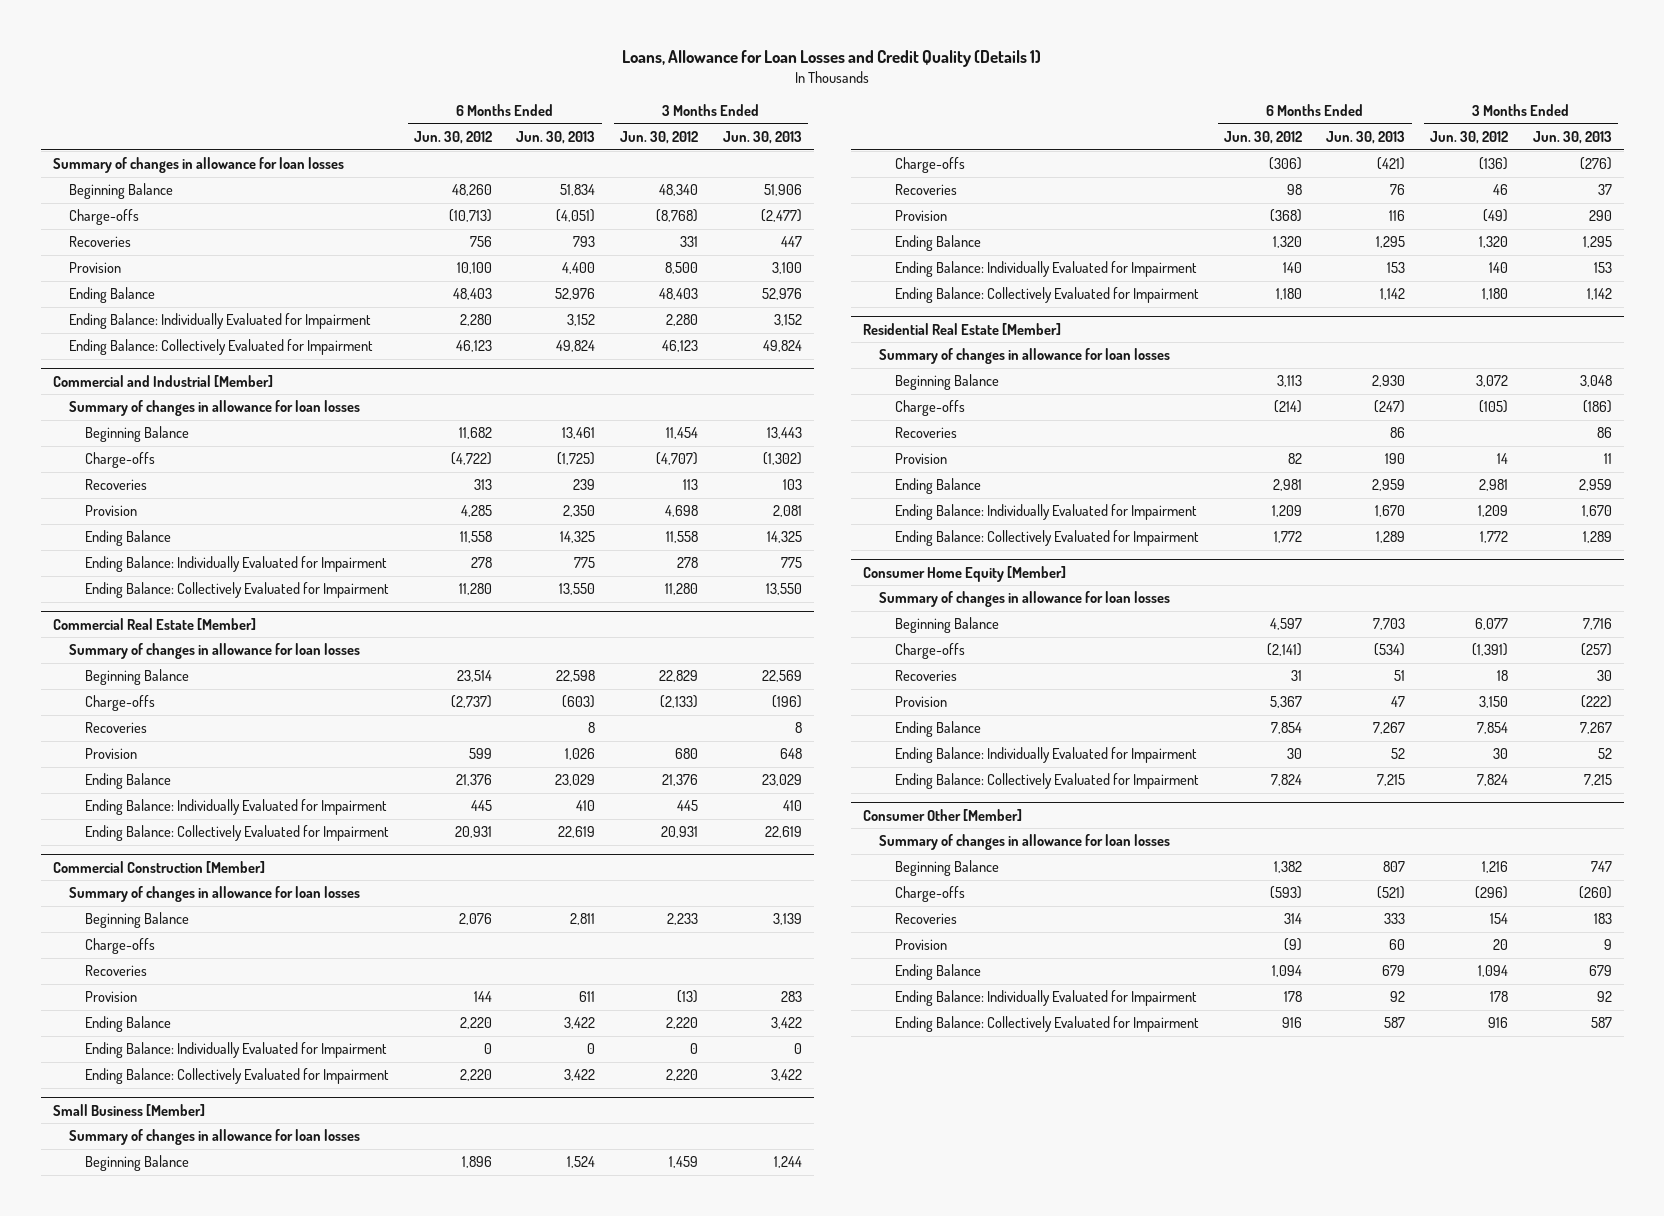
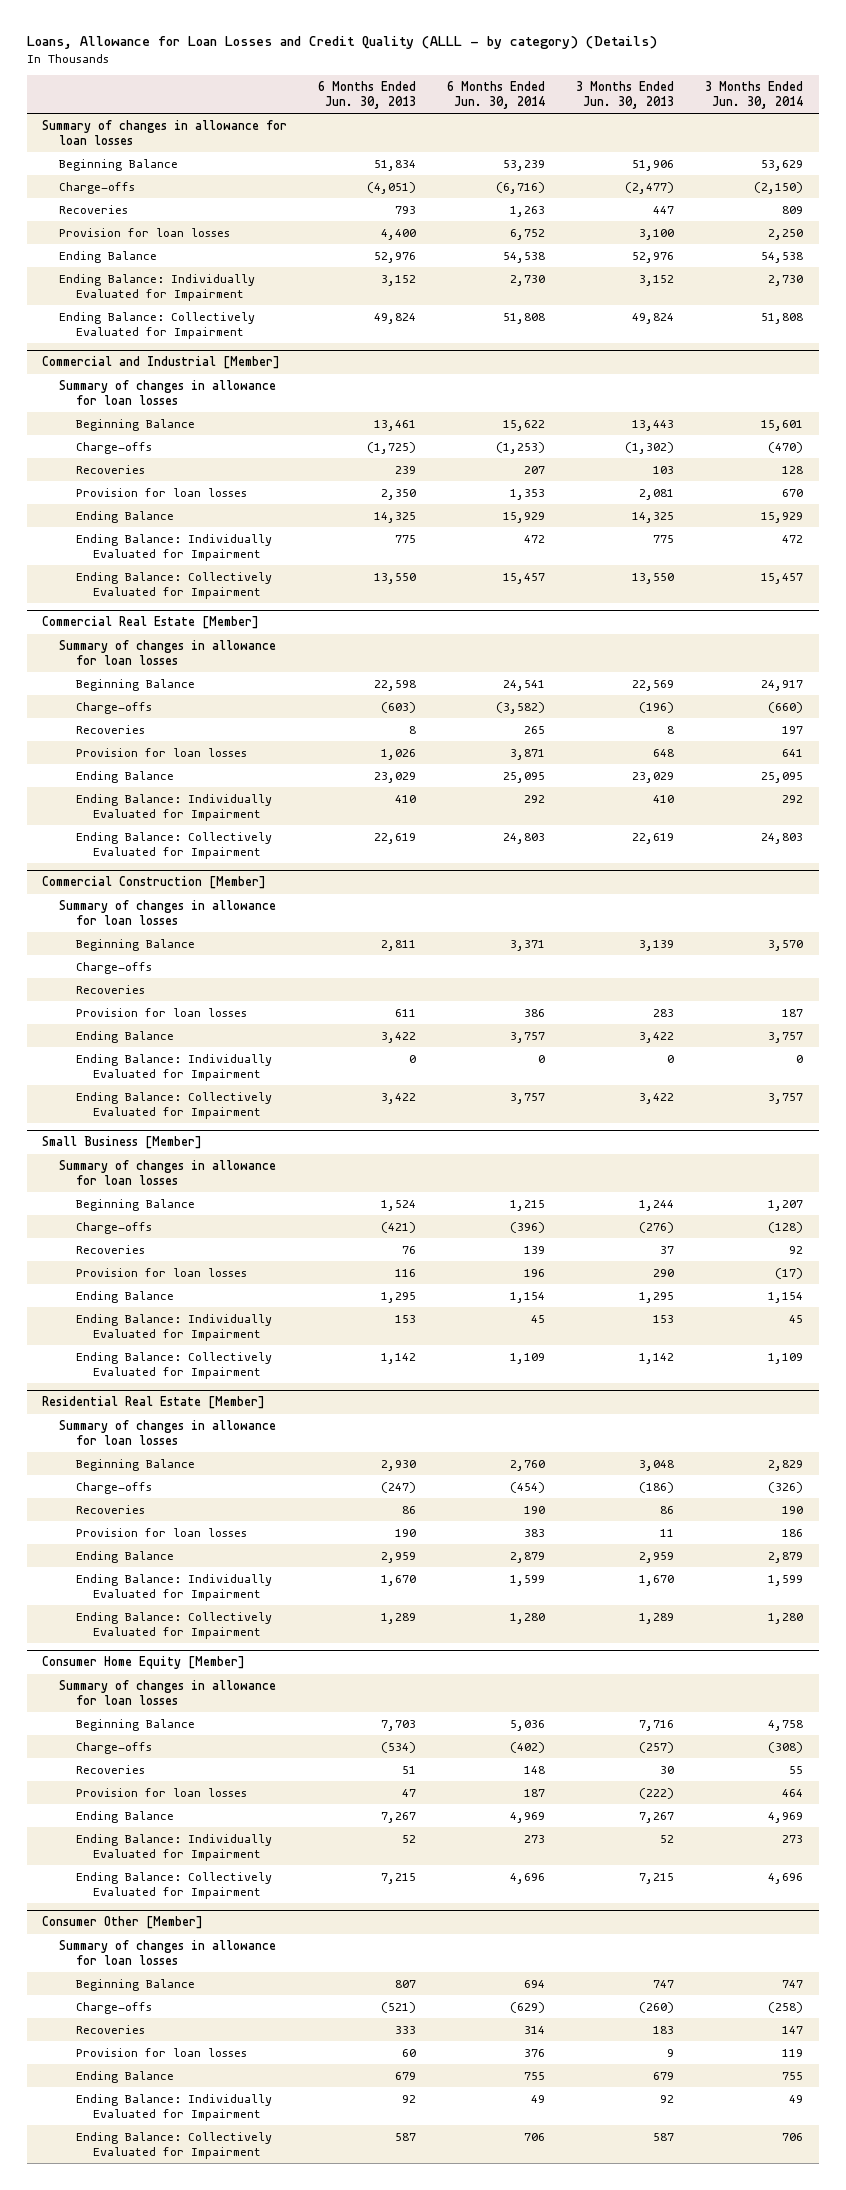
[622,50,1042,68] Loans, Allowance for Loan Losses and Credit Quality (Details 1) -> [26,36,657,50] Loans, Allowance for Loan Losses and Credit Quality (ALLL - by category) (Details)
[413,131,492,145] Jun. 30, 2012 -> none
[620,131,699,145] Jun. 30, 2012 -> none
none -> [447,80,546,110] 6 Months Ended Jun. 30, 2014
none -> [705,80,804,110] 3 Months Ended Jun. 30, 2014
[69,262,122,274] Provision -> [59,227,231,237] Provision for loan losses
[85,505,138,517] Provision -> [76,487,248,497] Provision for loan losses
[85,748,138,760] Provision -> [76,747,248,757] Provision for loan losses
[85,991,138,1003] Provision -> [76,1007,248,1017] Provision for loan losses
[895,210,948,222] Provision -> [76,1267,248,1277] Provision for loan losses
[895,453,948,465] Provision -> [76,1527,248,1537] Provision for loan losses
[895,696,948,708] Provision -> [76,1787,248,1797] Provision for loan losses
[895,939,948,951] Provision -> none
none -> [76,2047,248,2057] Provision for loan losses

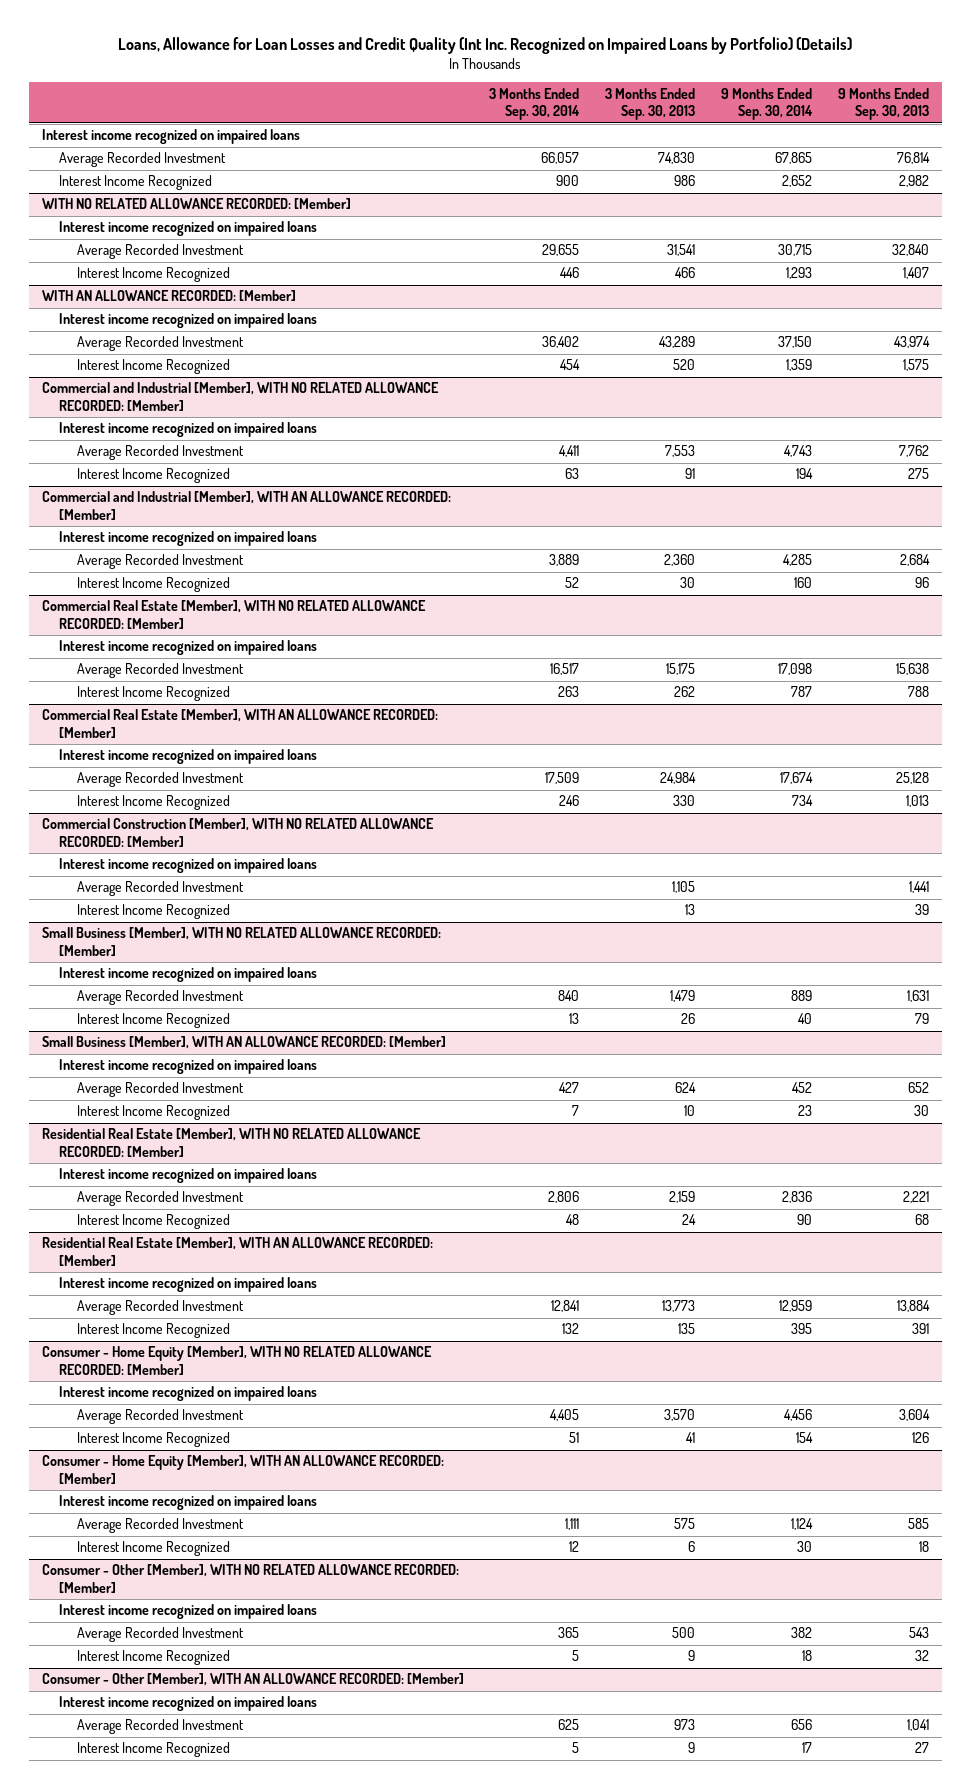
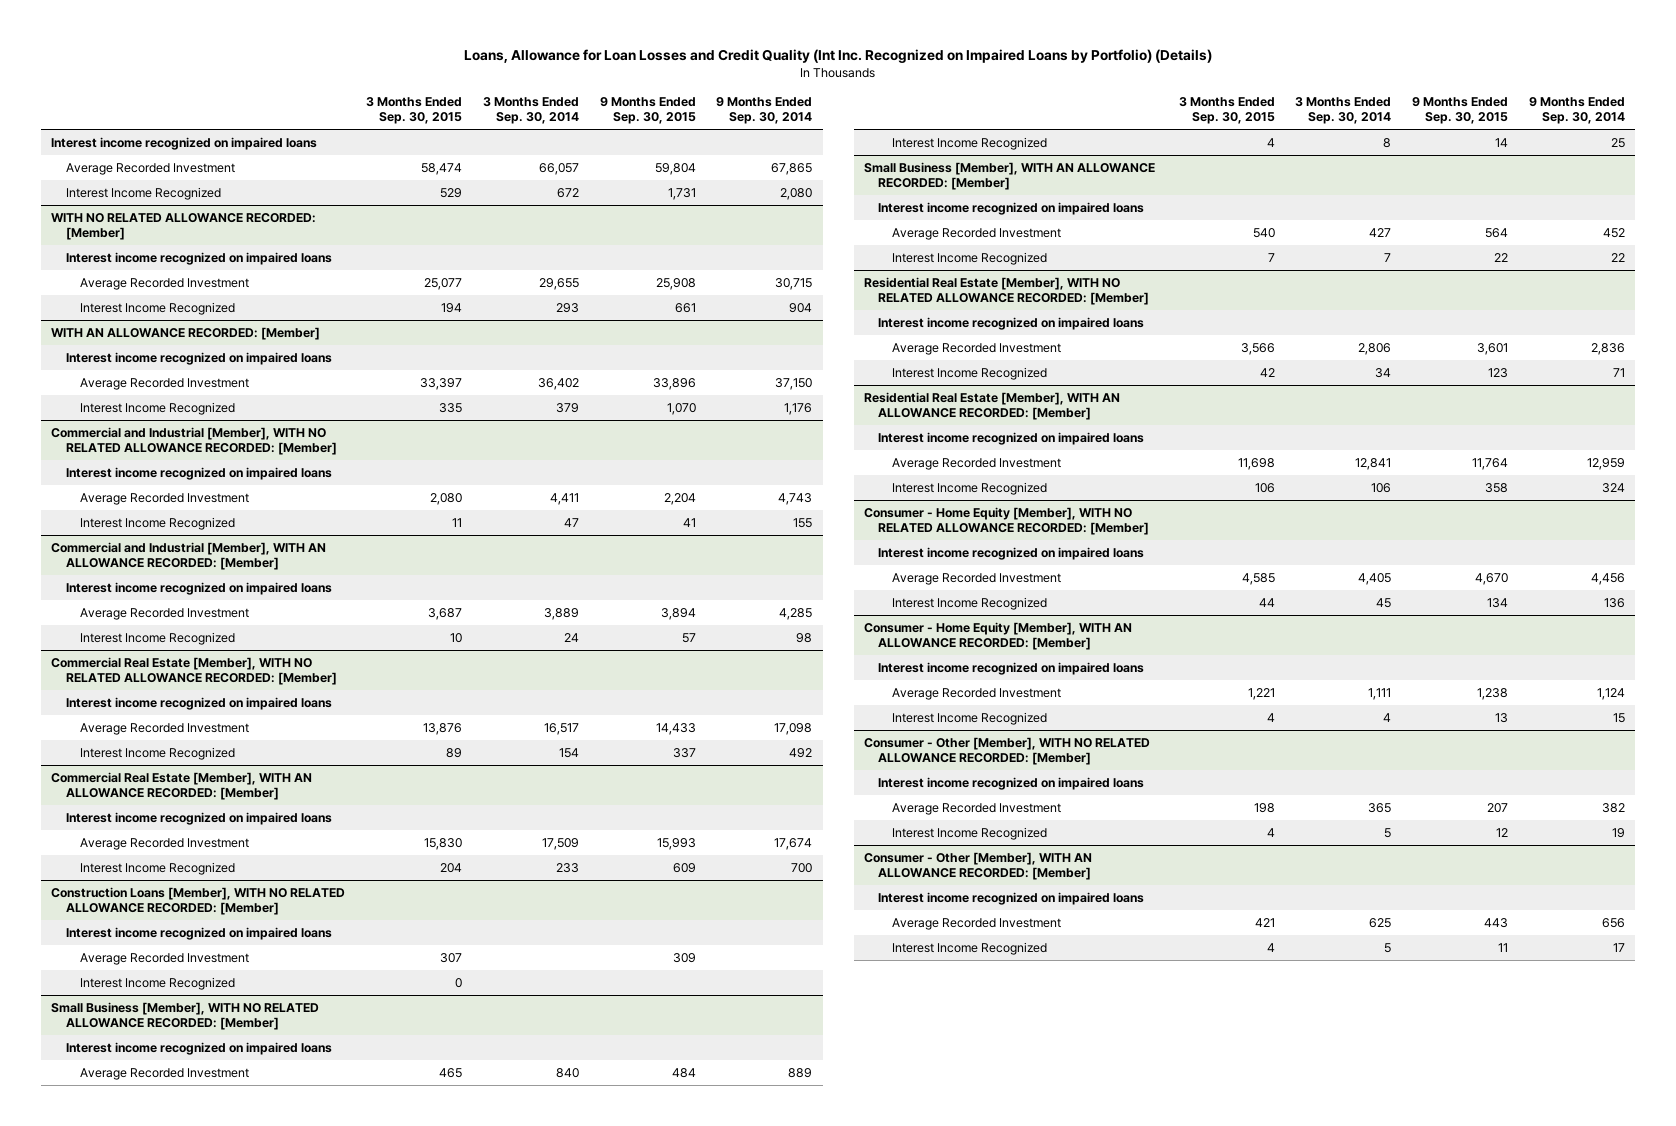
[605,87,696,121] 3 Months Ended Sep. 30, 2013 -> none
[838,87,930,121] 9 Months Ended Sep. 30, 2013 -> none
none -> [366,96,463,125] 3 Months Ended Sep. 30, 2015
none -> [599,96,696,125] 9 Months Ended Sep. 30, 2015
[556,175,580,187] 900 -> [556,187,579,198] 672
[782,175,813,188] 2,652 -> [780,187,813,200] 2,080
[560,267,580,279] 446 -> [555,302,579,313] 293
[786,267,813,280] 1,293 -> [789,302,813,313] 904
[560,359,581,371] 454 -> [555,402,579,413] 379
[786,359,813,372] 1,359 -> [784,402,813,415] 1,176
[565,468,580,480] 63 -> [563,517,579,527] 47
[796,468,814,480] 194 -> [793,517,813,528] 155
[565,577,580,589] 52 -> [563,632,579,642] 24
[794,577,813,589] 160 -> [796,632,813,643] 98
[558,686,580,698] 263 -> [558,747,579,758] 154
[791,686,813,698] 787 -> [789,747,813,758] 492
[559,795,580,807] 246 -> [555,862,579,873] 233
[792,795,814,807] 734 -> [791,862,813,873] 700
[41,818,434,847] Commercial Construction [Member], WITH NO RELATED ALLOWANCE RECORDED: [Member] -> [51,886,346,916] Construction Loans [Member], WITH NO RELATED ALLOWANCE RECORDED: [Member]
[569,1013,580,1025] 13 -> [1383,137,1392,148] 8
[798,1013,813,1025] 40 -> [1610,137,1625,148] 25
[798,1105,813,1117] 23 -> [1610,252,1625,262] 22
[566,1214,580,1226] 48 -> [1375,367,1392,378] 34
[797,1214,813,1226] 90 -> [1612,367,1625,377] 71
[562,1323,580,1335] 132 -> [1371,482,1392,493] 106
[791,1323,813,1335] 395 -> [1601,482,1625,493] 324
[569,1432,580,1444] 51 -> [1376,597,1392,608] 45
[796,1432,814,1444] 154 -> [1603,597,1625,608] 136
[569,1541,580,1553] 12 -> [1383,712,1392,722] 4
[797,1541,813,1553] 30 -> [1612,712,1625,723] 15
[802,1650,813,1662] 18 -> [1611,827,1625,838] 19

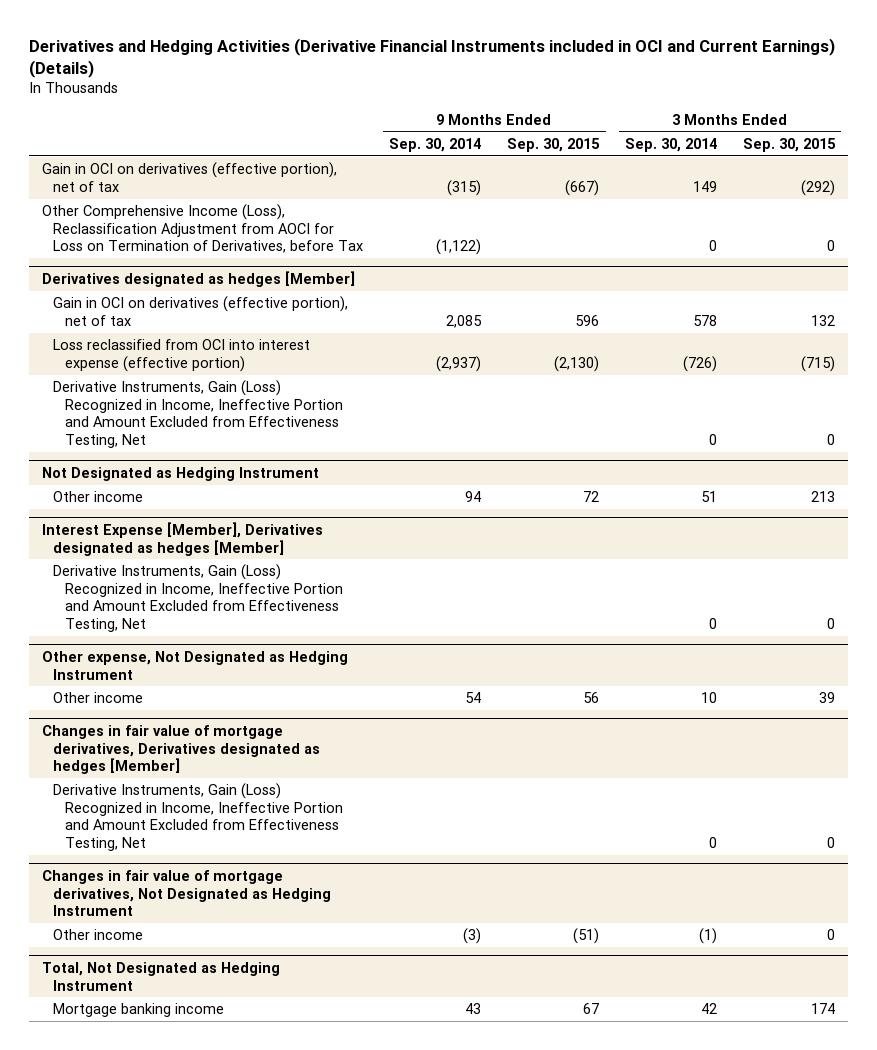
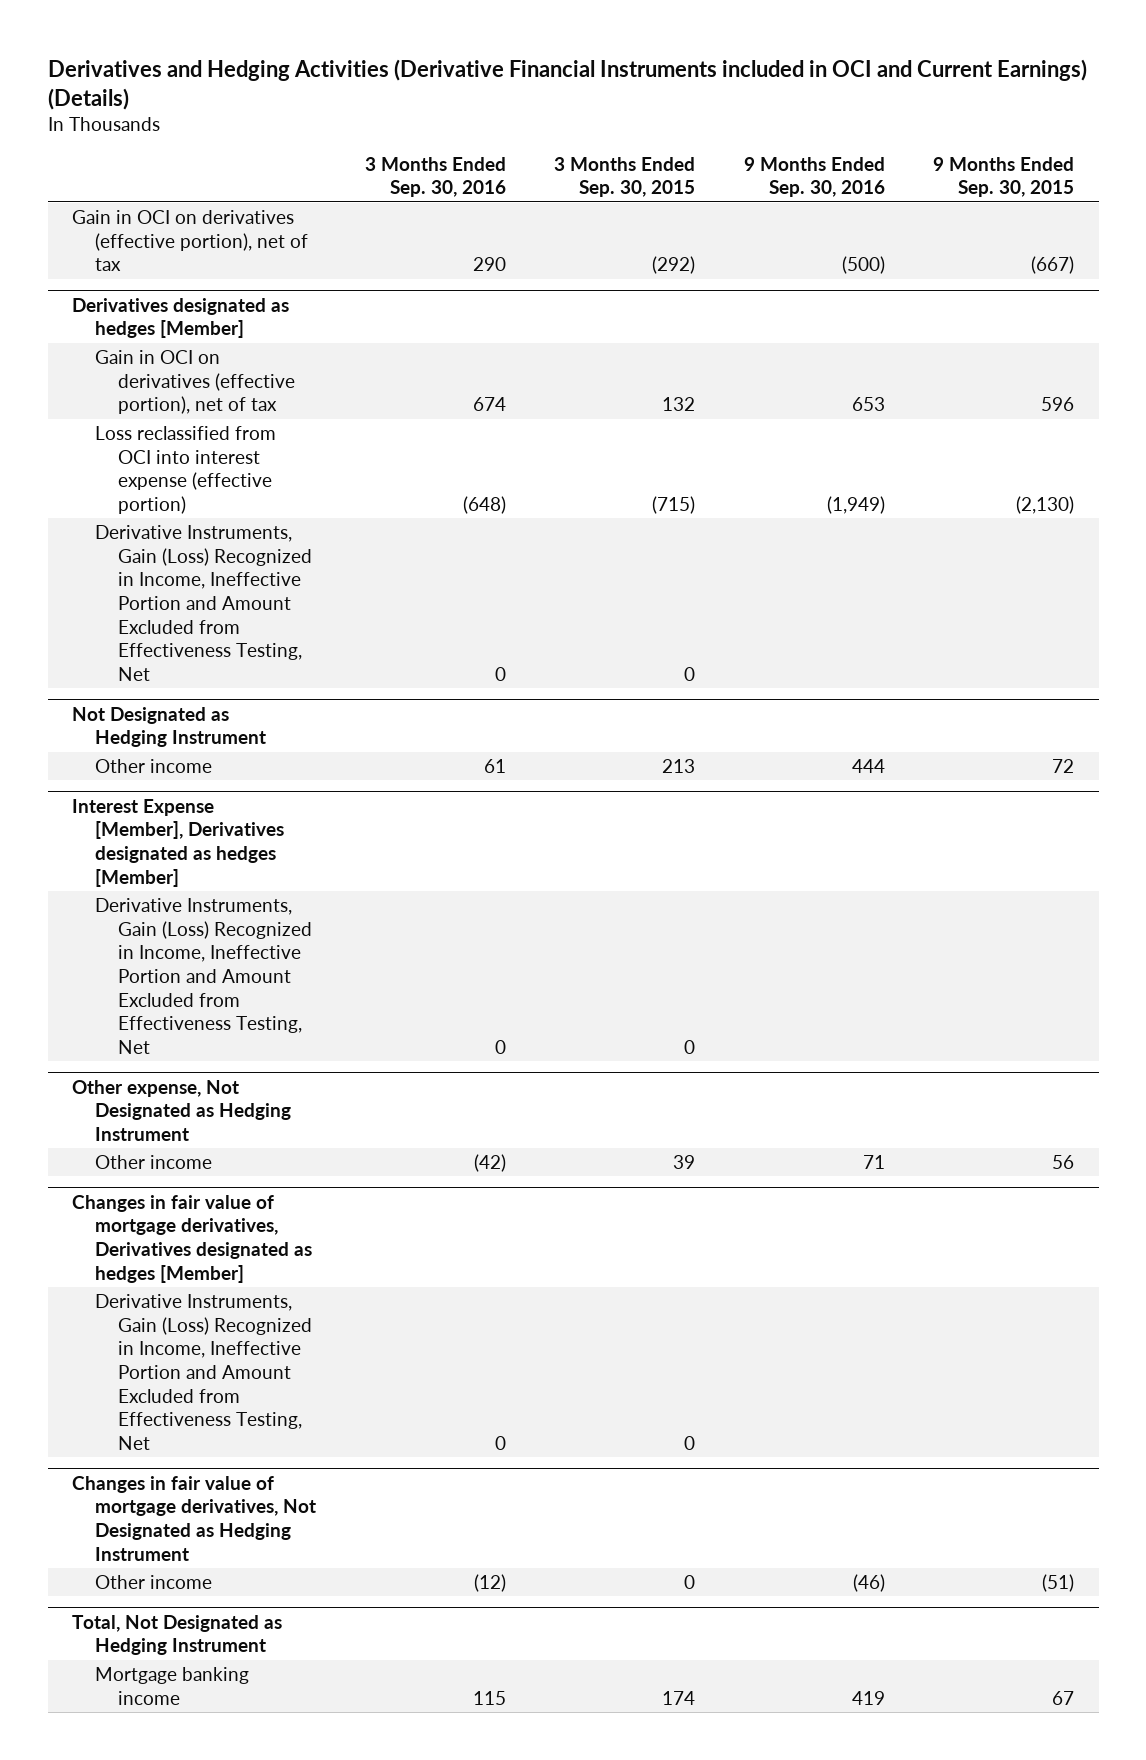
[389,137,482,152] Sep. 30, 2014 -> none
[625,137,718,152] Sep. 30, 2014 -> none
none -> [364,156,506,198] 3 Months Ended Sep. 30, 2016
none -> [743,156,885,198] 9 Months Ended Sep. 30, 2016
[42,204,364,254] Other Comprehensive Income (Loss), Reclassification Adjustment from AOCI for Loss on Termination of Derivatives, before Tax -> none

